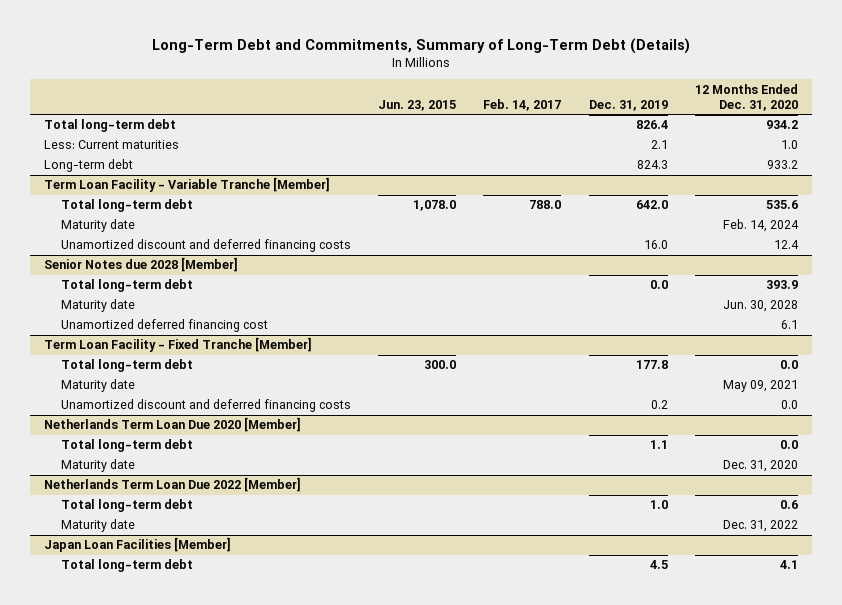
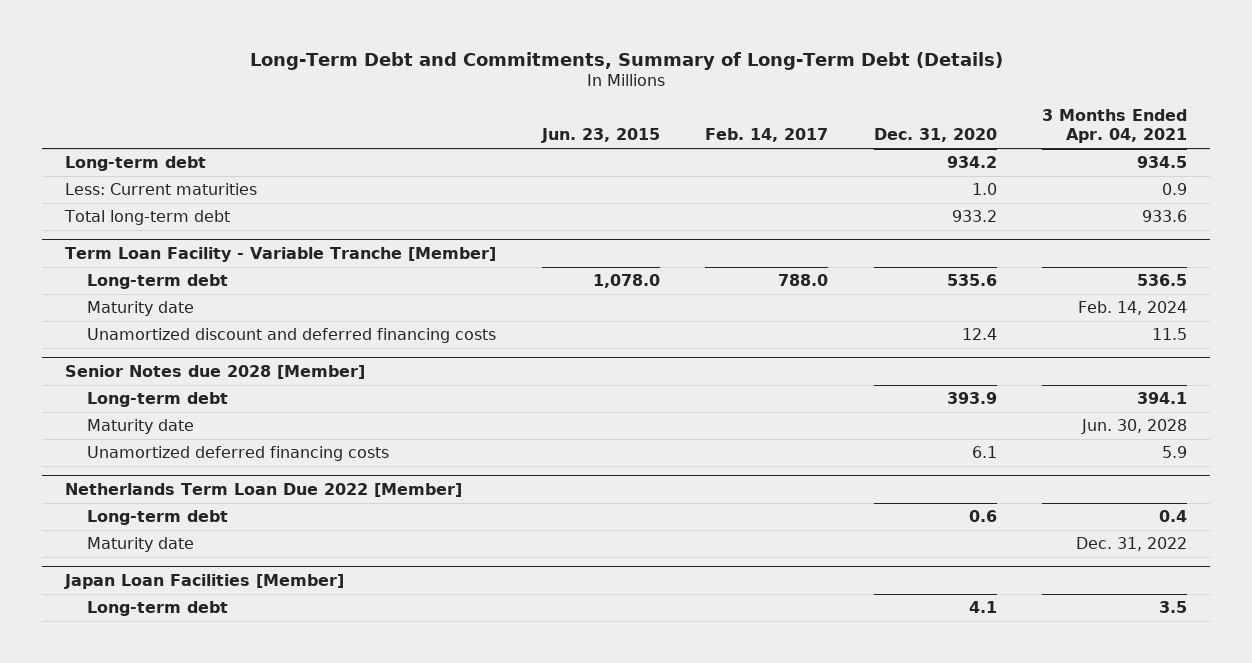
[588,99,668,111] Dec. 31, 2019 -> none
[695,83,799,111] 12 Months Ended Dec. 31, 2020 -> none
none -> [873,128,997,143] Dec. 31, 2020
none -> [1042,108,1188,144] 3 Months Ended Apr. 04, 2021
[43,140,179,150] Less: Current maturities -> [64,183,257,196] Less: Current maturities
[43,119,176,133] Total long-term debt -> [63,210,230,226] Total long-term debt
[60,199,193,213] Total long-term debt -> [87,274,229,290] Long-term debt
[60,279,193,293] Total long-term debt -> [87,392,229,408] Long-term debt
[43,337,312,353] Term Loan Facility - Fixed Tranche [Member] -> none
[60,359,193,373] Total long-term debt -> none
[60,379,135,393] Maturity date -> none
[60,399,351,413] Unamortized discount and deferred financing costs -> none
[43,417,301,433] Netherlands Term Loan Due 2020 [Member] -> none
[60,439,193,453] Total long-term debt -> none
[60,459,135,473] Maturity date -> none
[60,319,268,333] Unamortized deferred financing cost -> [87,446,390,462] Unamortized deferred financing costs
[60,499,193,513] Total long-term debt -> [87,510,229,526] Long-term debt
[60,559,193,573] Total long-term debt -> [87,601,229,617] Long-term debt

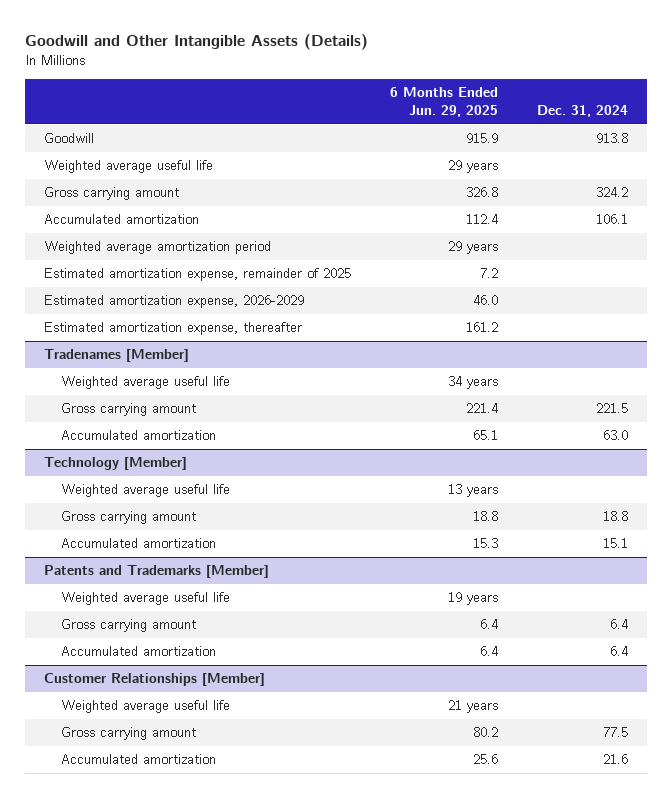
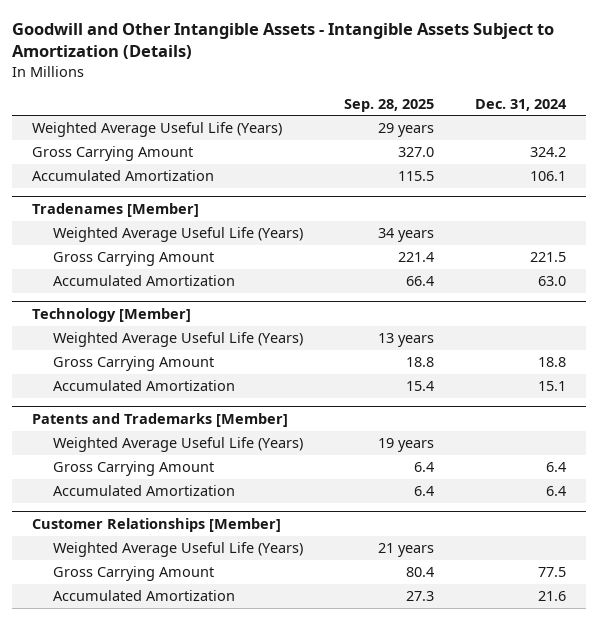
[24,34,368,51] Goodwill and Other Intangible Assets (Details) -> [11,22,554,60] Goodwill and Other Intangible Assets - Intangible Assets Subject to Amortization (Details)
[390,87,499,118] 6 Months Ended Jun. 29, 2025 -> none
none -> [343,98,434,112] Sep. 28, 2025
[44,133,95,144] Goodwill -> none
[44,241,272,255] Weighted average amortization period -> none
[44,268,352,282] Estimated amortization expense, remainder of 2025 -> none
[44,295,305,309] Estimated amortization expense, 2026-2029 -> none
[44,322,303,336] Estimated amortization expense, thereafter -> none
[44,160,214,174] Weighted average useful life -> [32,122,283,138] Weighted Average Useful Life (Years)
[44,187,180,201] Gross carrying amount -> [32,146,194,162] Gross Carrying Amount
[44,214,200,225] Accumulated amortization -> [32,170,215,182] Accumulated Amortization
[60,376,230,390] Weighted average useful life -> [53,227,304,243] Weighted Average Useful Life (Years)
[60,403,196,417] Gross carrying amount -> [53,251,215,267] Gross Carrying Amount
[60,430,216,441] Accumulated amortization -> [53,275,236,287] Accumulated Amortization
[60,484,230,498] Weighted average useful life -> [53,332,304,348] Weighted Average Useful Life (Years)
[60,511,196,525] Gross carrying amount -> [53,356,215,372] Gross Carrying Amount
[60,538,216,549] Accumulated amortization -> [53,380,236,392] Accumulated Amortization
[60,592,230,606] Weighted average useful life -> [53,437,304,453] Weighted Average Useful Life (Years)
[60,619,196,633] Gross carrying amount -> [53,461,215,477] Gross Carrying Amount
[60,646,216,657] Accumulated amortization -> [53,485,236,497] Accumulated Amortization
[60,700,230,714] Weighted average useful life -> [53,542,304,558] Weighted Average Useful Life (Years)
[60,727,196,741] Gross carrying amount -> [53,566,215,582] Gross Carrying Amount
[60,754,216,765] Accumulated amortization -> [53,590,236,602] Accumulated Amortization

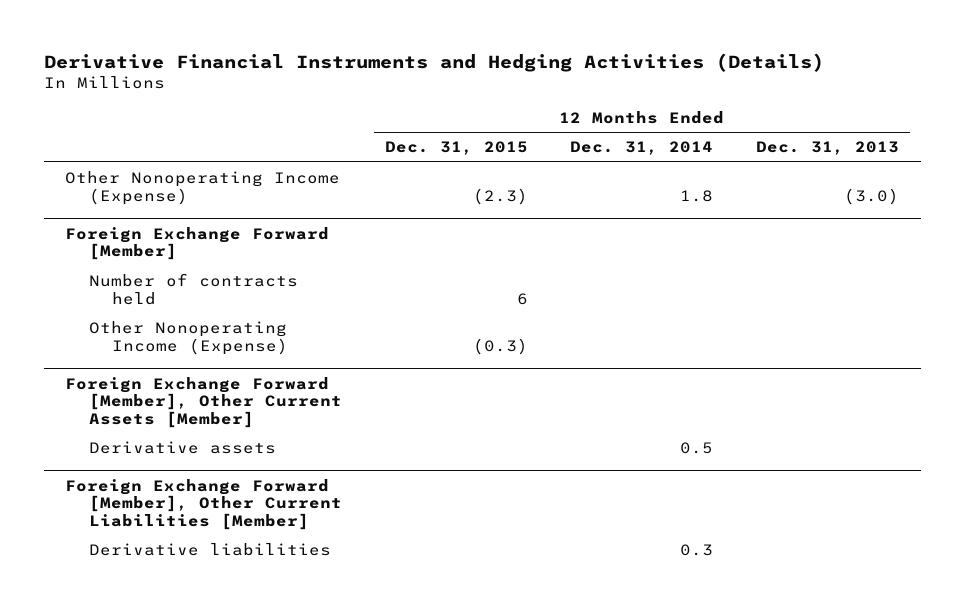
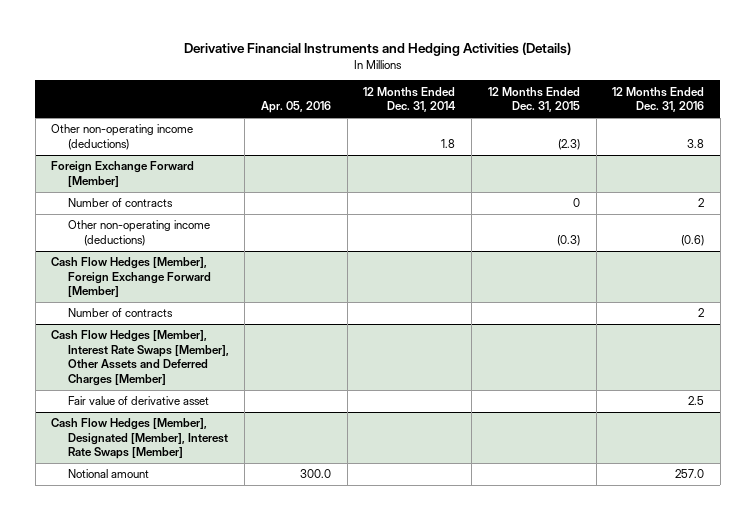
[756,141,900,156] Dec. 31, 2013 -> none
none -> [261,101,332,114] Apr. 05, 2016
none -> [612,86,705,113] 12 Months Ended Dec. 31, 2016
[65,170,341,205] Other Nonoperating Income (Expense) -> [51,124,194,150] Other non-operating income (deductions)
[65,376,342,428] Foreign Exchange Forward [Member], Other Current Assets [Member] -> none
[88,440,276,454] Derivative assets -> none
[65,478,342,530] Foreign Exchange Forward [Member], Other Current Liabilities [Member] -> none
[88,542,331,556] Derivative liabilities -> none
[88,272,298,305] Number of contracts held -> [67,198,173,208] Number of contracts
[516,292,528,305] 6 -> [572,198,580,208] 0
[88,320,289,355] Other Nonoperating Income (Expense) -> [67,220,210,246] Other non-operating income (deductions)
none -> [51,257,211,298] Cash Flow Hedges [Member], Foreign Exchange Forward [Member]
none -> [67,308,173,318] Number of contracts
none -> [51,330,229,386] Cash Flow Hedges [Member], Interest Rate Swaps [Member], Other Assets and Deferred Charges [Member]
none -> [67,396,209,406] Fair value of derivative asset
none -> [51,418,228,460] Cash Flow Hedges [Member], Designated [Member], Interest Rate Swaps [Member]
none -> [67,469,149,479] Notional amount

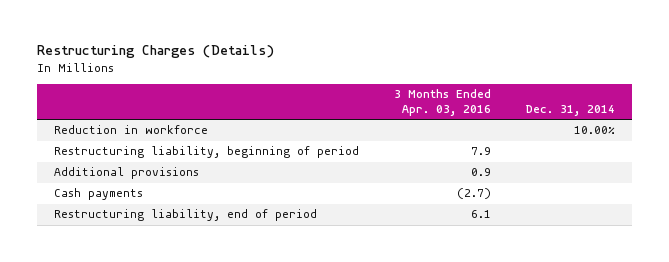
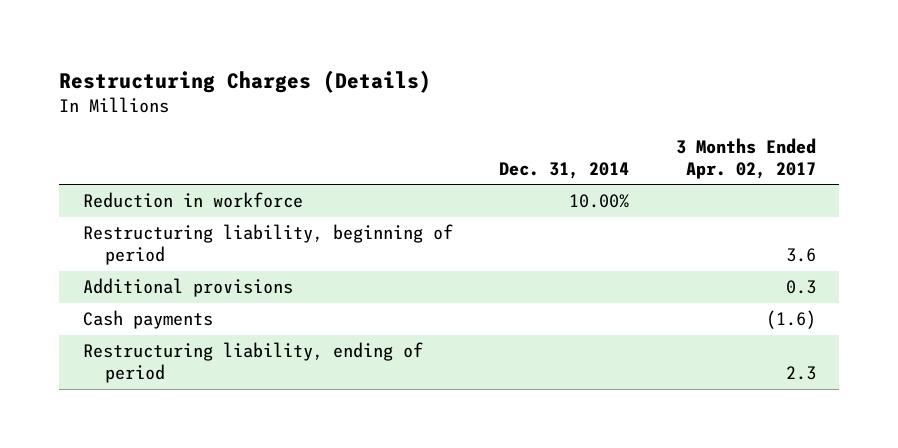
[393,89,491,117] 3 Months Ended Apr. 03, 2016 -> none
none -> [675,137,816,179] 3 Months Ended Apr. 02, 2017
[54,209,318,222] Restructuring liability, end of period -> [82,342,423,384] Restructuring liability, ending of period

